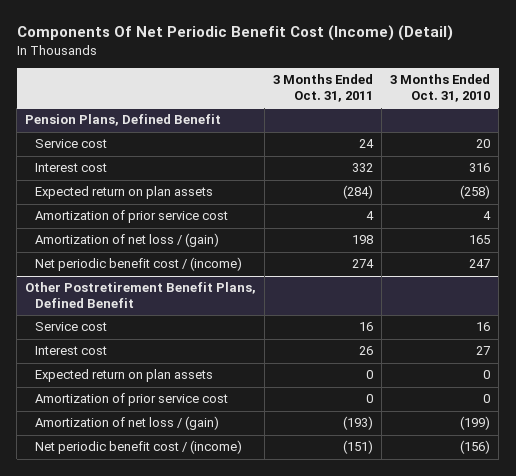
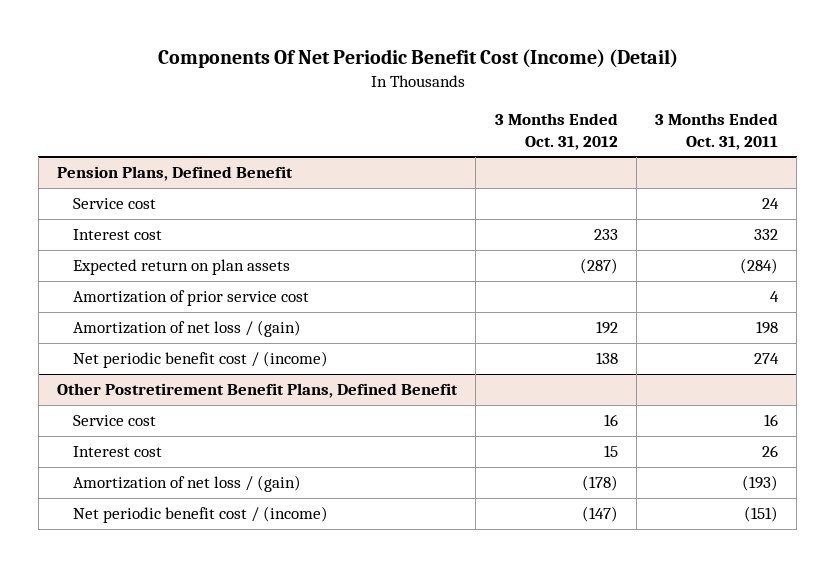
[390,74,491,103] 3 Months Ended Oct. 31, 2010 -> none
none -> [494,113,618,150] 3 Months Ended Oct. 31, 2012
[34,369,213,383] Expected return on plan assets -> none
[34,393,228,407] Amortization of prior service cost -> none

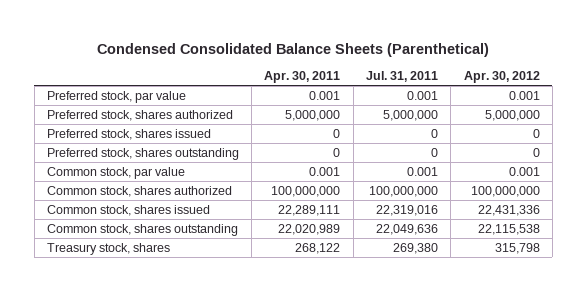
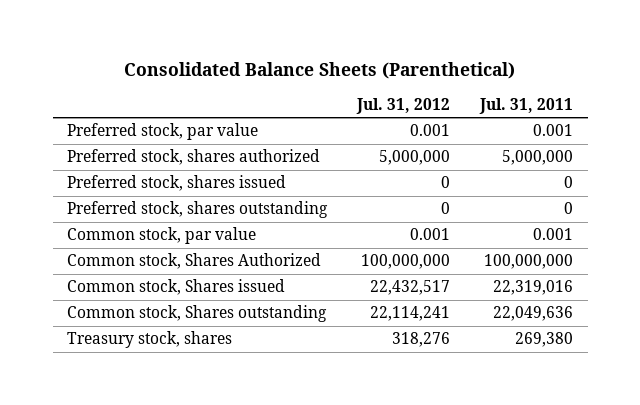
[97,42,490,57] Condensed Consolidated Balance Sheets (Parenthetical) -> [124,62,516,80] Consolidated Balance Sheets (Parenthetical)
[264,71,341,84] Apr. 30, 2011 -> none
[463,71,540,84] Apr. 30, 2012 -> none
none -> [356,98,451,115] Jul. 31, 2012
[46,185,232,197] Common stock, shares authorized -> [67,253,322,270] Common stock, Shares Authorized
[46,204,210,216] Common stock, shares issued -> [67,279,286,296] Common stock, Shares issued
[46,223,238,236] Common stock, shares outstanding -> [67,305,328,323] Common stock, Shares outstanding

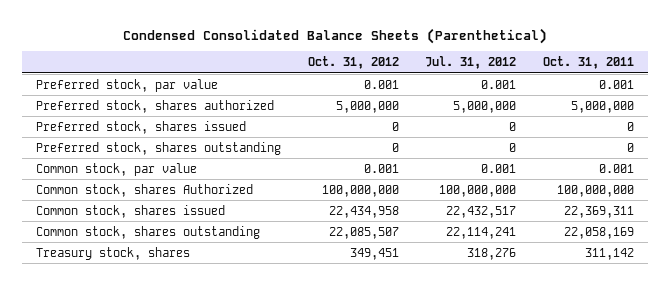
[124,62,516,80] Consolidated Balance Sheets (Parenthetical) -> [123,27,548,44] Condensed Consolidated Balance Sheets (Parenthetical)
[478,98,573,115] Jul. 31, 2011 -> none
none -> [307,56,399,70] Oct. 31, 2012
none -> [543,56,635,70] Oct. 31, 2011
[67,253,322,270] Common stock, Shares Authorized -> [35,183,253,197] Common stock, shares Authorized
[67,279,286,296] Common stock, Shares issued -> [35,204,225,218] Common stock, shares issued
[67,305,328,323] Common stock, Shares outstanding -> [35,225,260,239] Common stock, shares outstanding

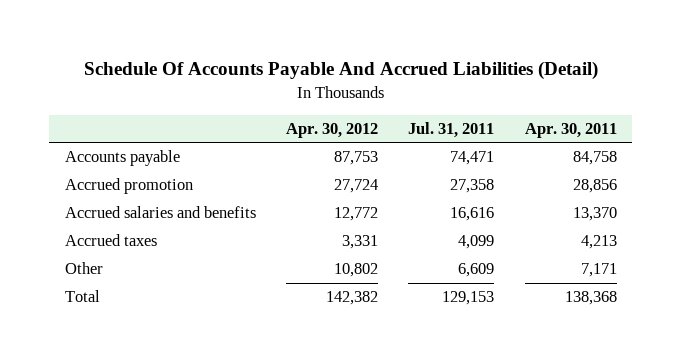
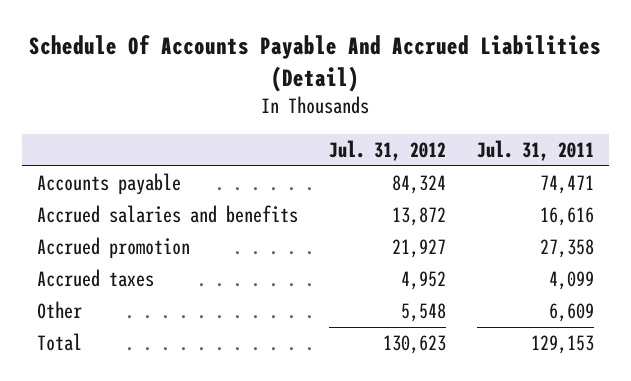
[285,122,378,138] Apr. 30, 2012 -> none
[524,122,617,138] Apr. 30, 2011 -> none
none -> [328,140,446,162] Jul. 31, 2012
[64,178,193,195] Accrued promotion -> [37,237,191,260] Accrued promotion

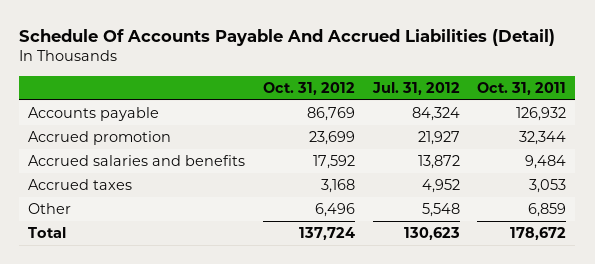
[476,140,594,162] Jul. 31, 2011 -> none
none -> [262,81,355,95] Oct. 31, 2012
none -> [477,81,567,95] Oct. 31, 2011
[37,205,299,224] Accrued salaries and benefits -> [28,155,246,167] Accrued salaries and benefits

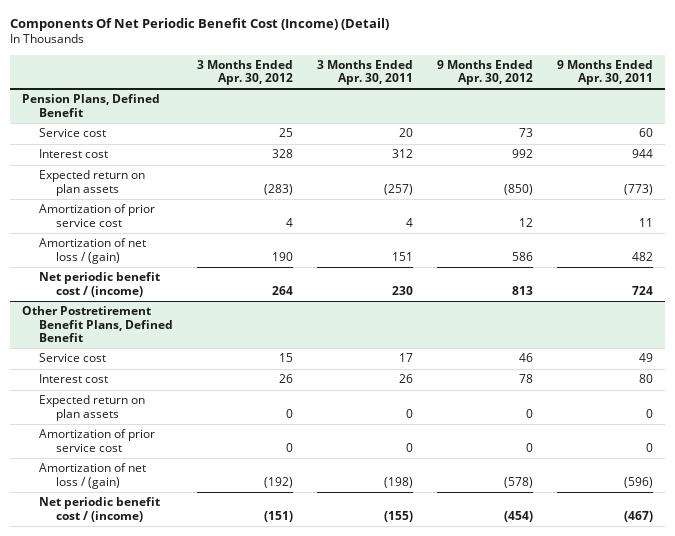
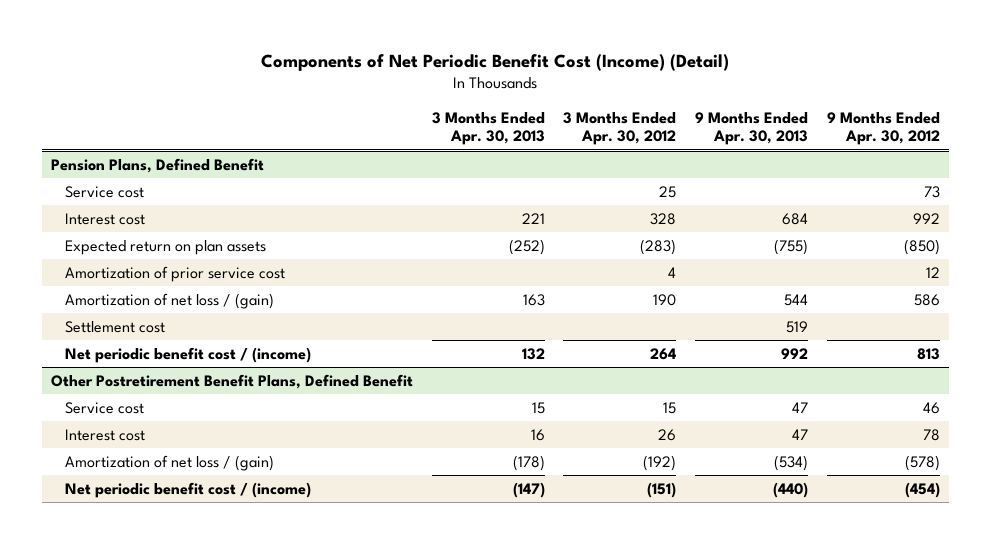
[9,17,389,31] Components Of Net Periodic Benefit Cost (Income) (Detail) -> [261,53,730,71] Components of Net Periodic Benefit Cost (Income) (Detail)
[317,59,414,86] 3 Months Ended Apr. 30, 2011 -> none
[557,59,654,86] 9 Months Ended Apr. 30, 2011 -> none
none -> [431,111,545,146] 3 Months Ended Apr. 30, 2013
none -> [694,111,808,146] 9 Months Ended Apr. 30, 2013
none -> [65,320,166,333] Settlement cost
[38,395,145,421] Expected return on plan assets -> none
[38,429,155,452] Amortization of prior service cost -> none

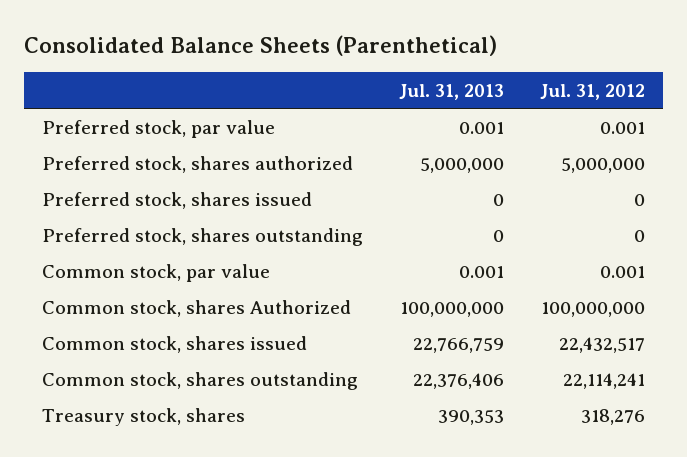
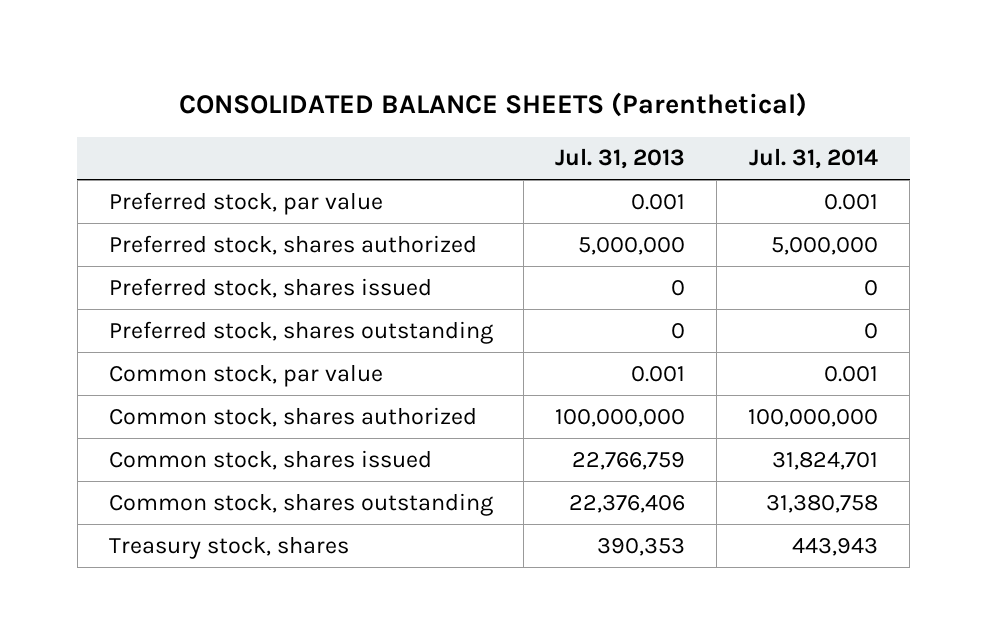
[23,35,497,57] Consolidated Balance Sheets (Parenthetical) -> [179,92,808,118] CONSOLIDATED BALANCE SHEETS (Parenthetical)
[539,84,645,101] Jul. 31, 2012 -> none
none -> [749,148,879,170] Jul. 31, 2014
[41,299,351,317] Common stock, shares Authorized -> [108,406,477,427] Common stock, shares authorized

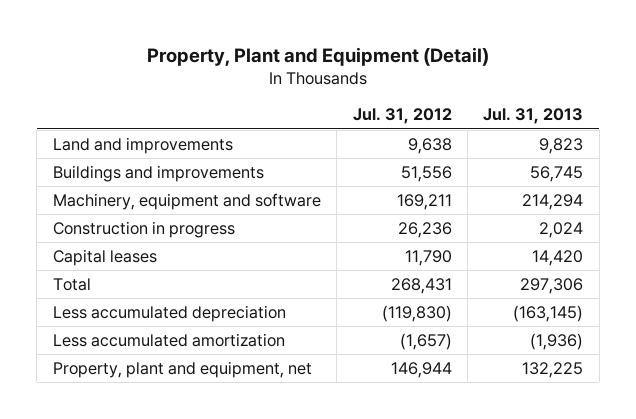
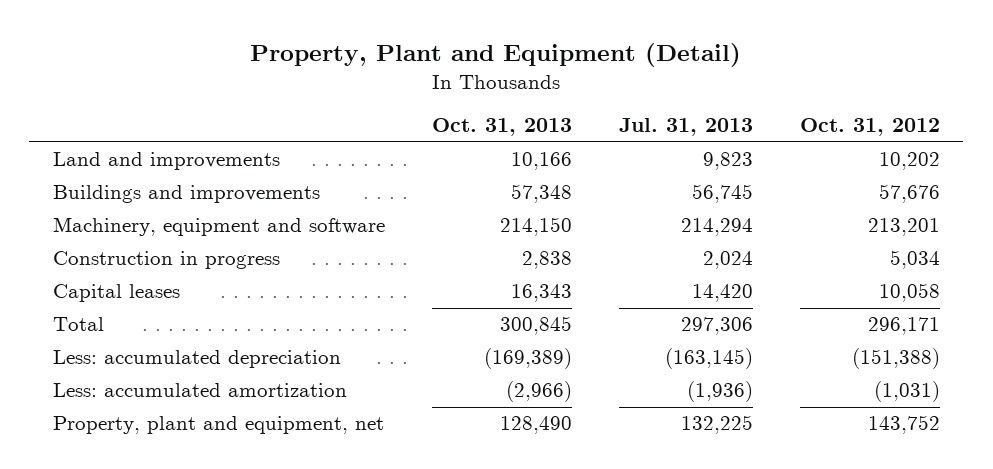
[352,108,452,125] Jul. 31, 2012 -> none
none -> [431,118,572,137] Oct. 31, 2013
none -> [799,118,940,137] Oct. 31, 2012
[52,304,286,322] Less accumulated depreciation -> [52,350,341,369] Less: accumulated depreciation
[52,332,285,347] Less accumulated amortization -> [52,383,347,398] Less: accumulated amortization

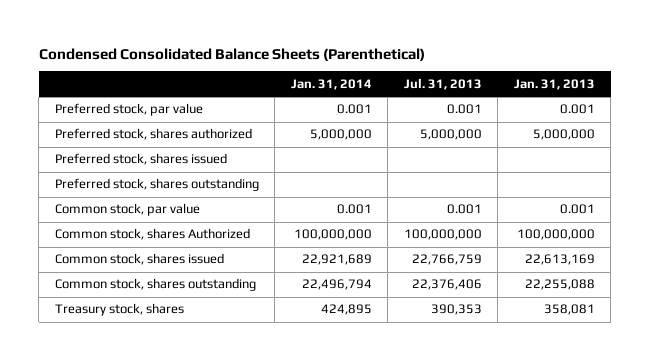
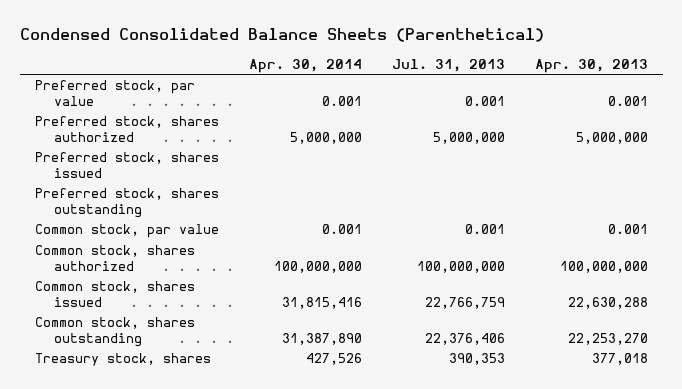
[290,78,372,90] Jan. 31, 2014 -> none
[513,78,595,90] Jan. 31, 2013 -> none
none -> [248,58,362,73] Apr. 30, 2014
none -> [534,58,648,73] Apr. 30, 2013
[54,228,250,241] Common stock, shares Authorized -> [34,245,195,271] Common stock, shares authorized

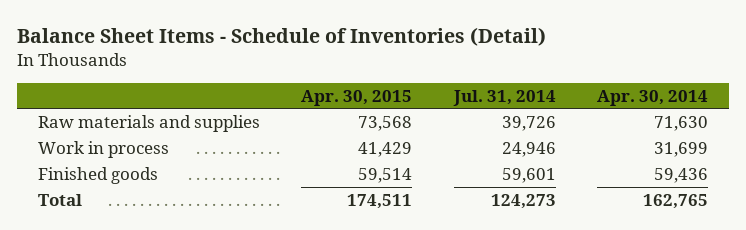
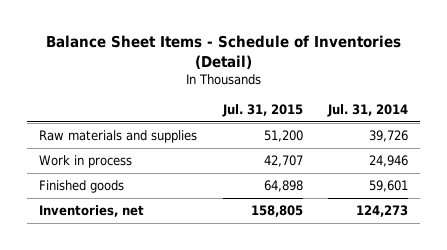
[301,89,413,106] Apr. 30, 2015 -> none
[597,89,709,106] Apr. 30, 2014 -> none
none -> [221,103,303,117] Jul. 31, 2015
[37,193,82,206] Total -> [39,205,145,218] Inventories, net

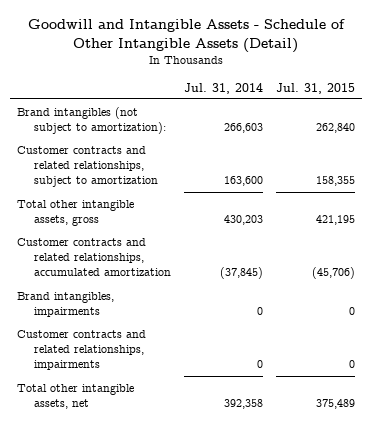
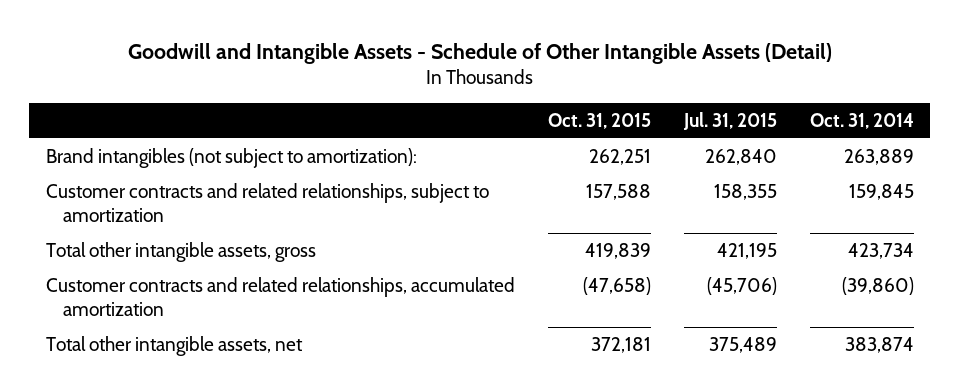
[184,82,264,94] Jul. 31, 2014 -> none
none -> [547,112,651,129] Oct. 31, 2015
none -> [809,112,914,129] Oct. 31, 2014
[16,291,114,318] Brand intangibles, impairments -> none
[16,329,146,371] Customer contracts and related relationships, impairments -> none

